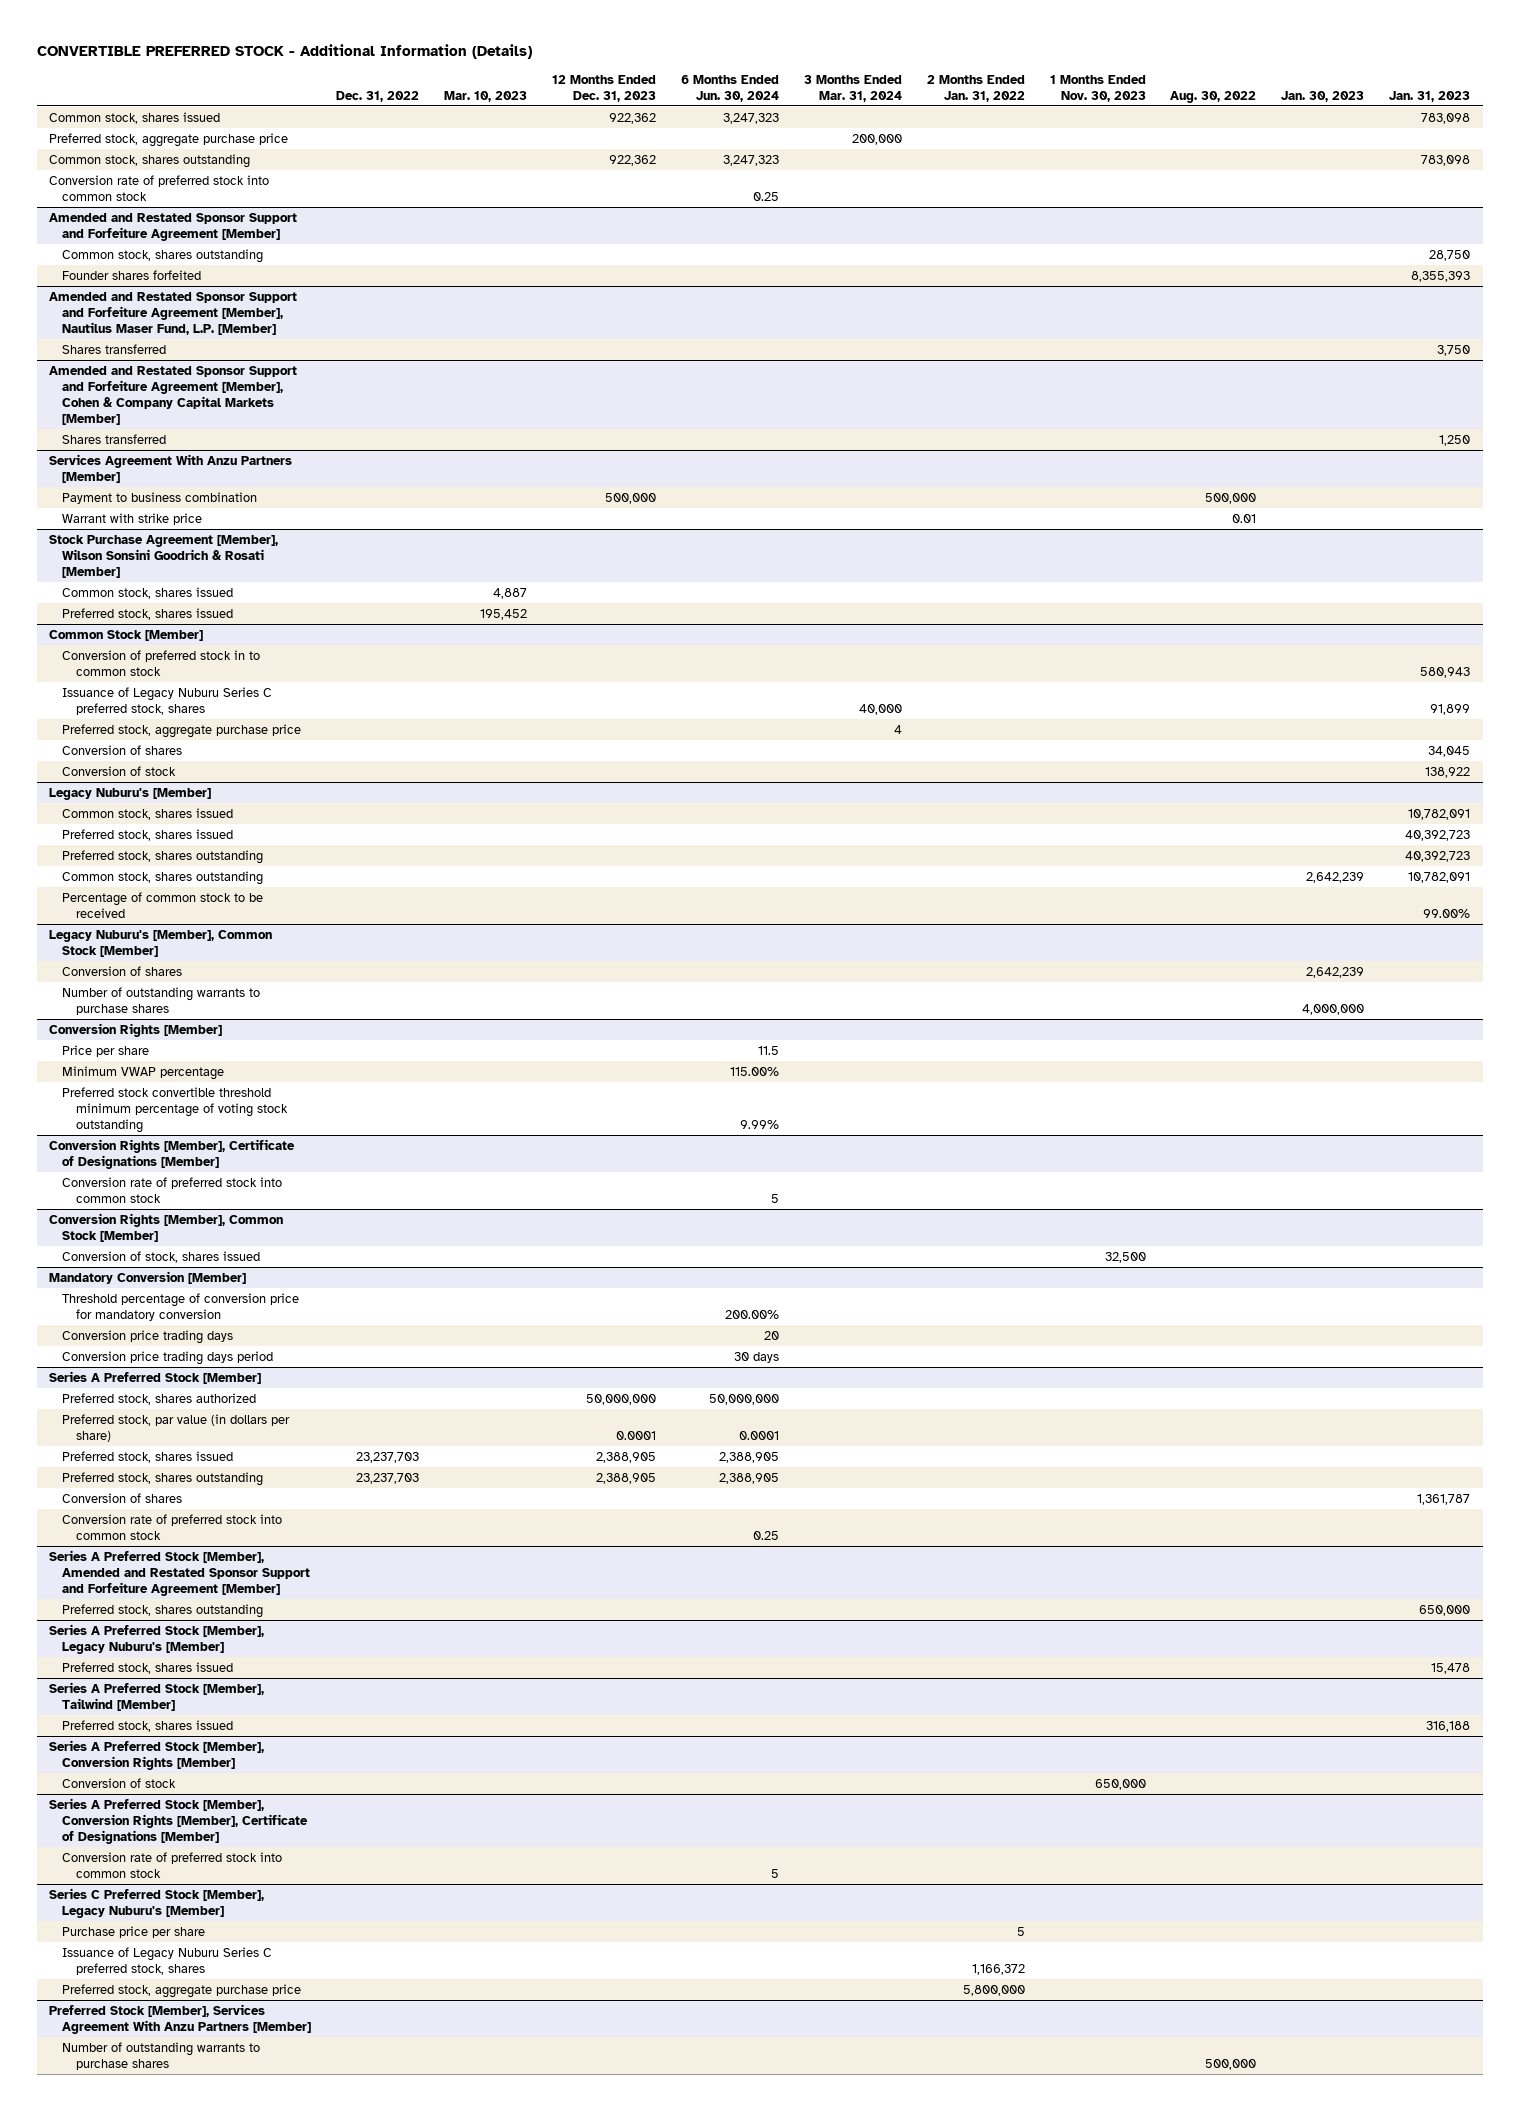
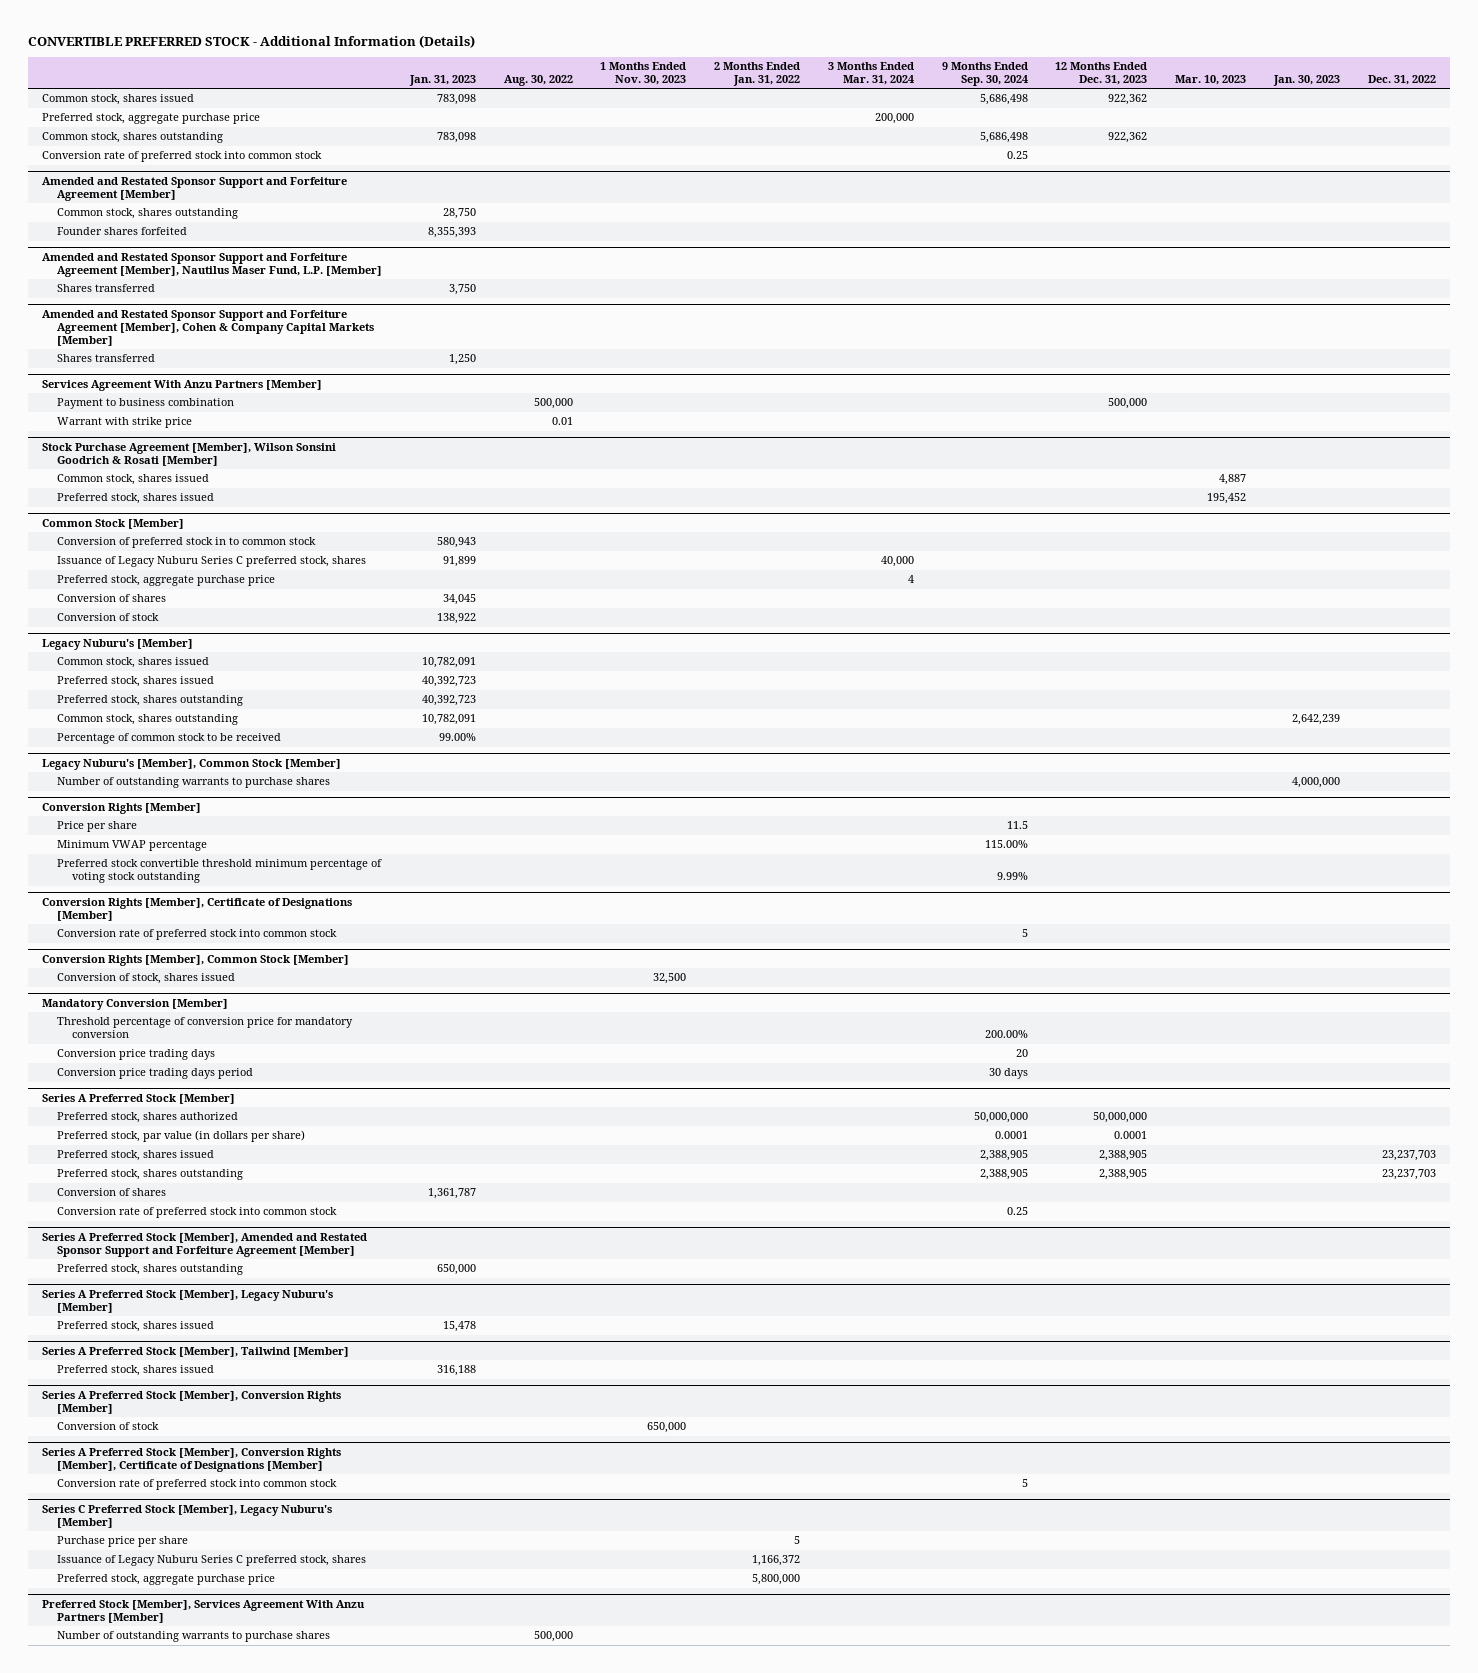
[680,74,779,102] 6 Months Ended Jun. 30, 2024 -> none
none -> [941,62,1028,87] 9 Months Ended Sep. 30, 2024
[62,965,183,976] Conversion of shares -> none

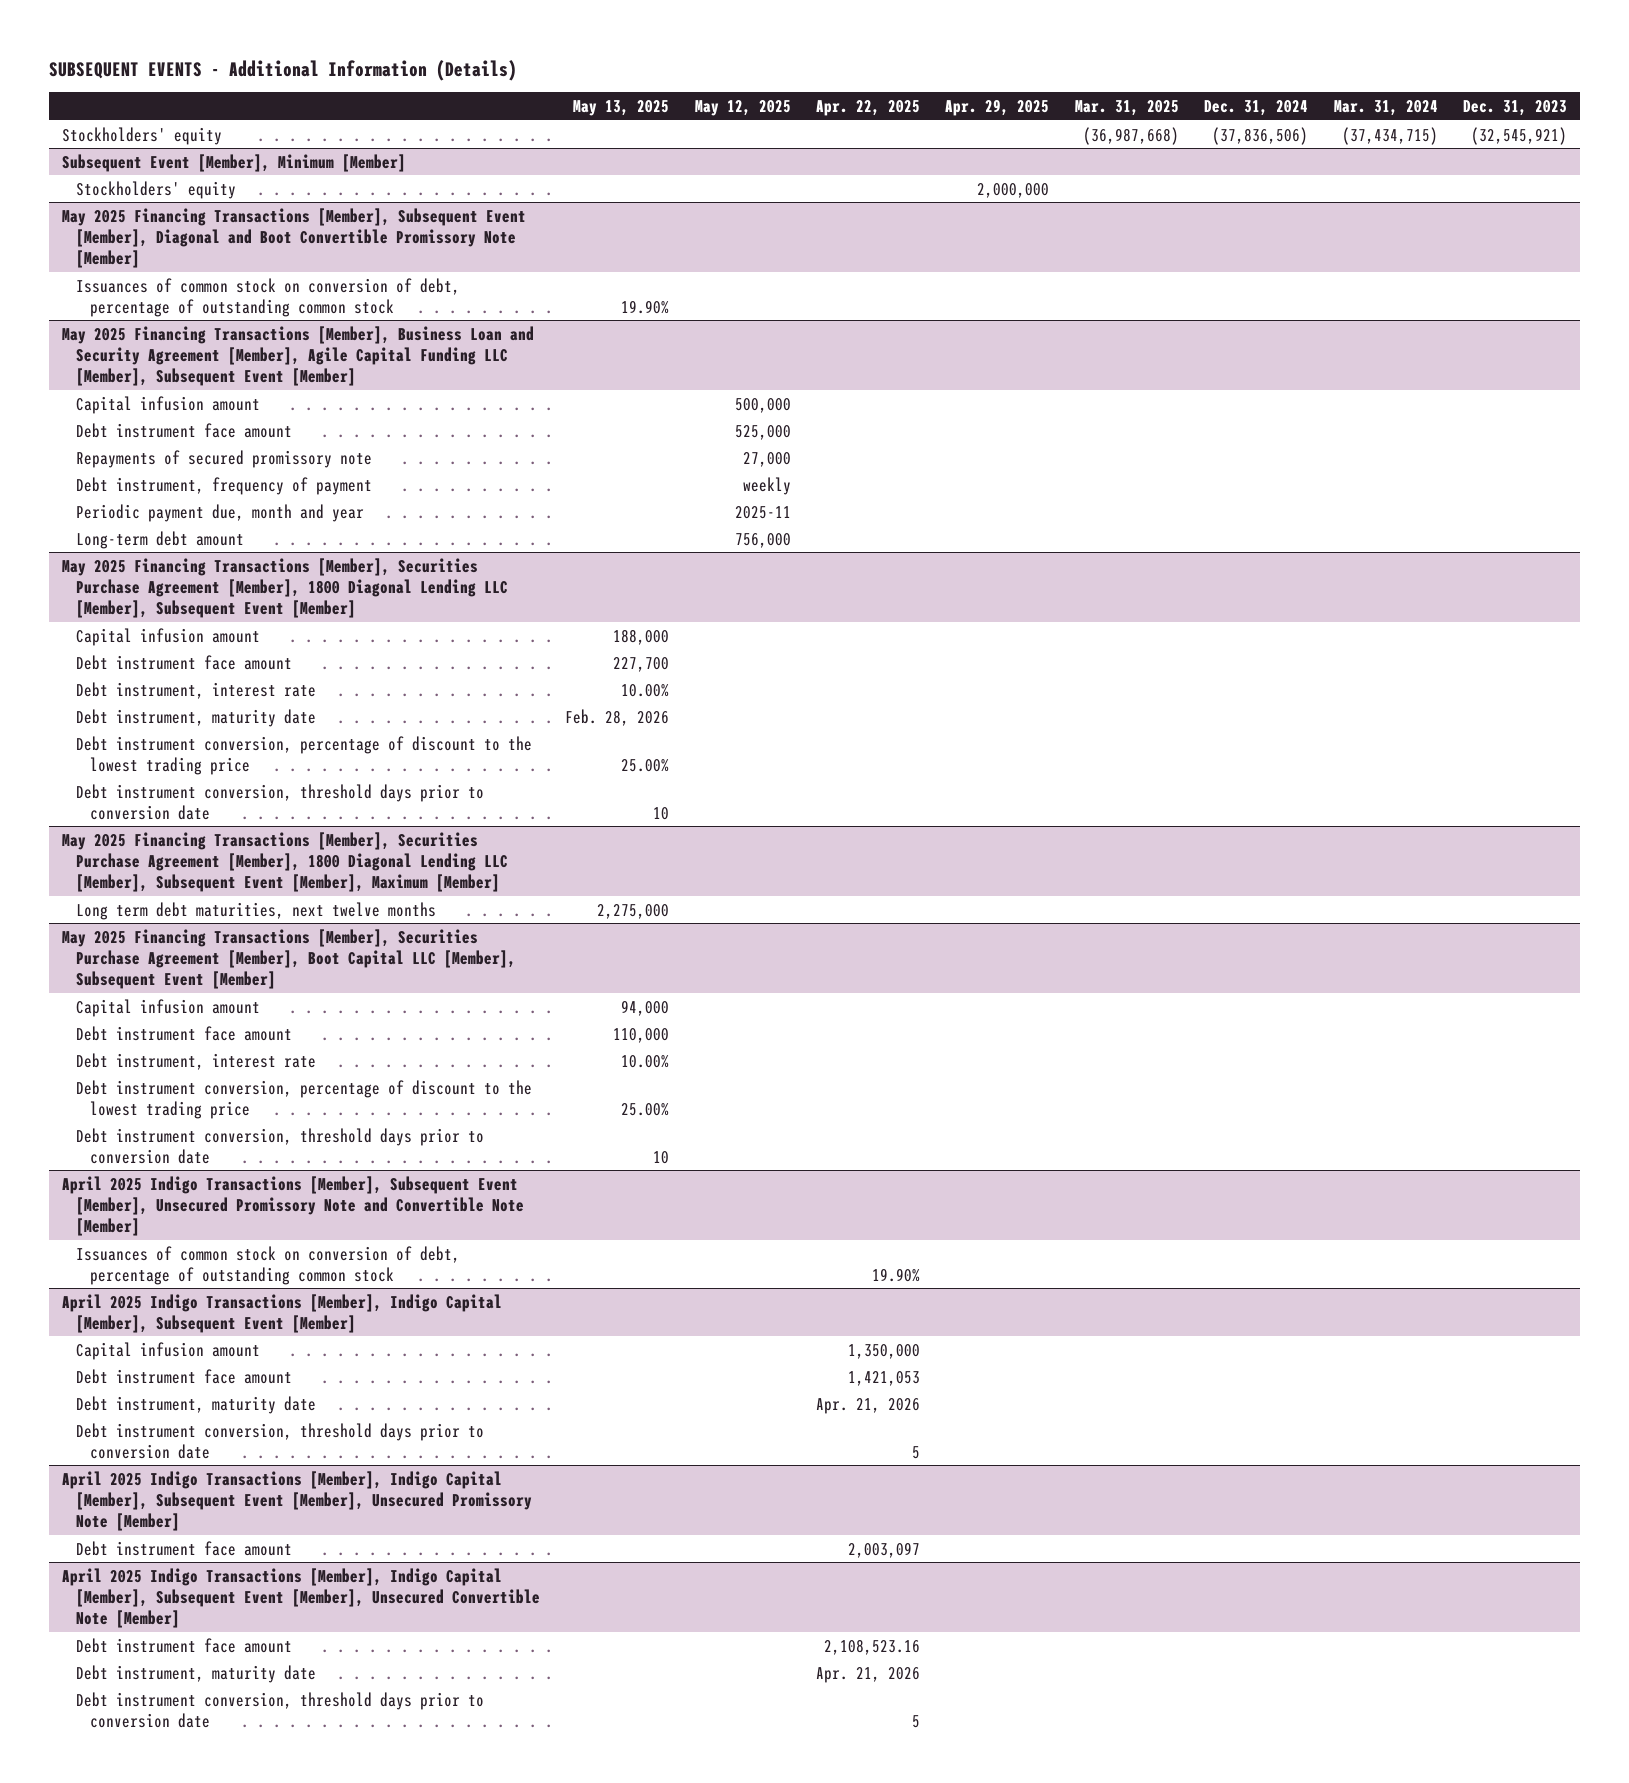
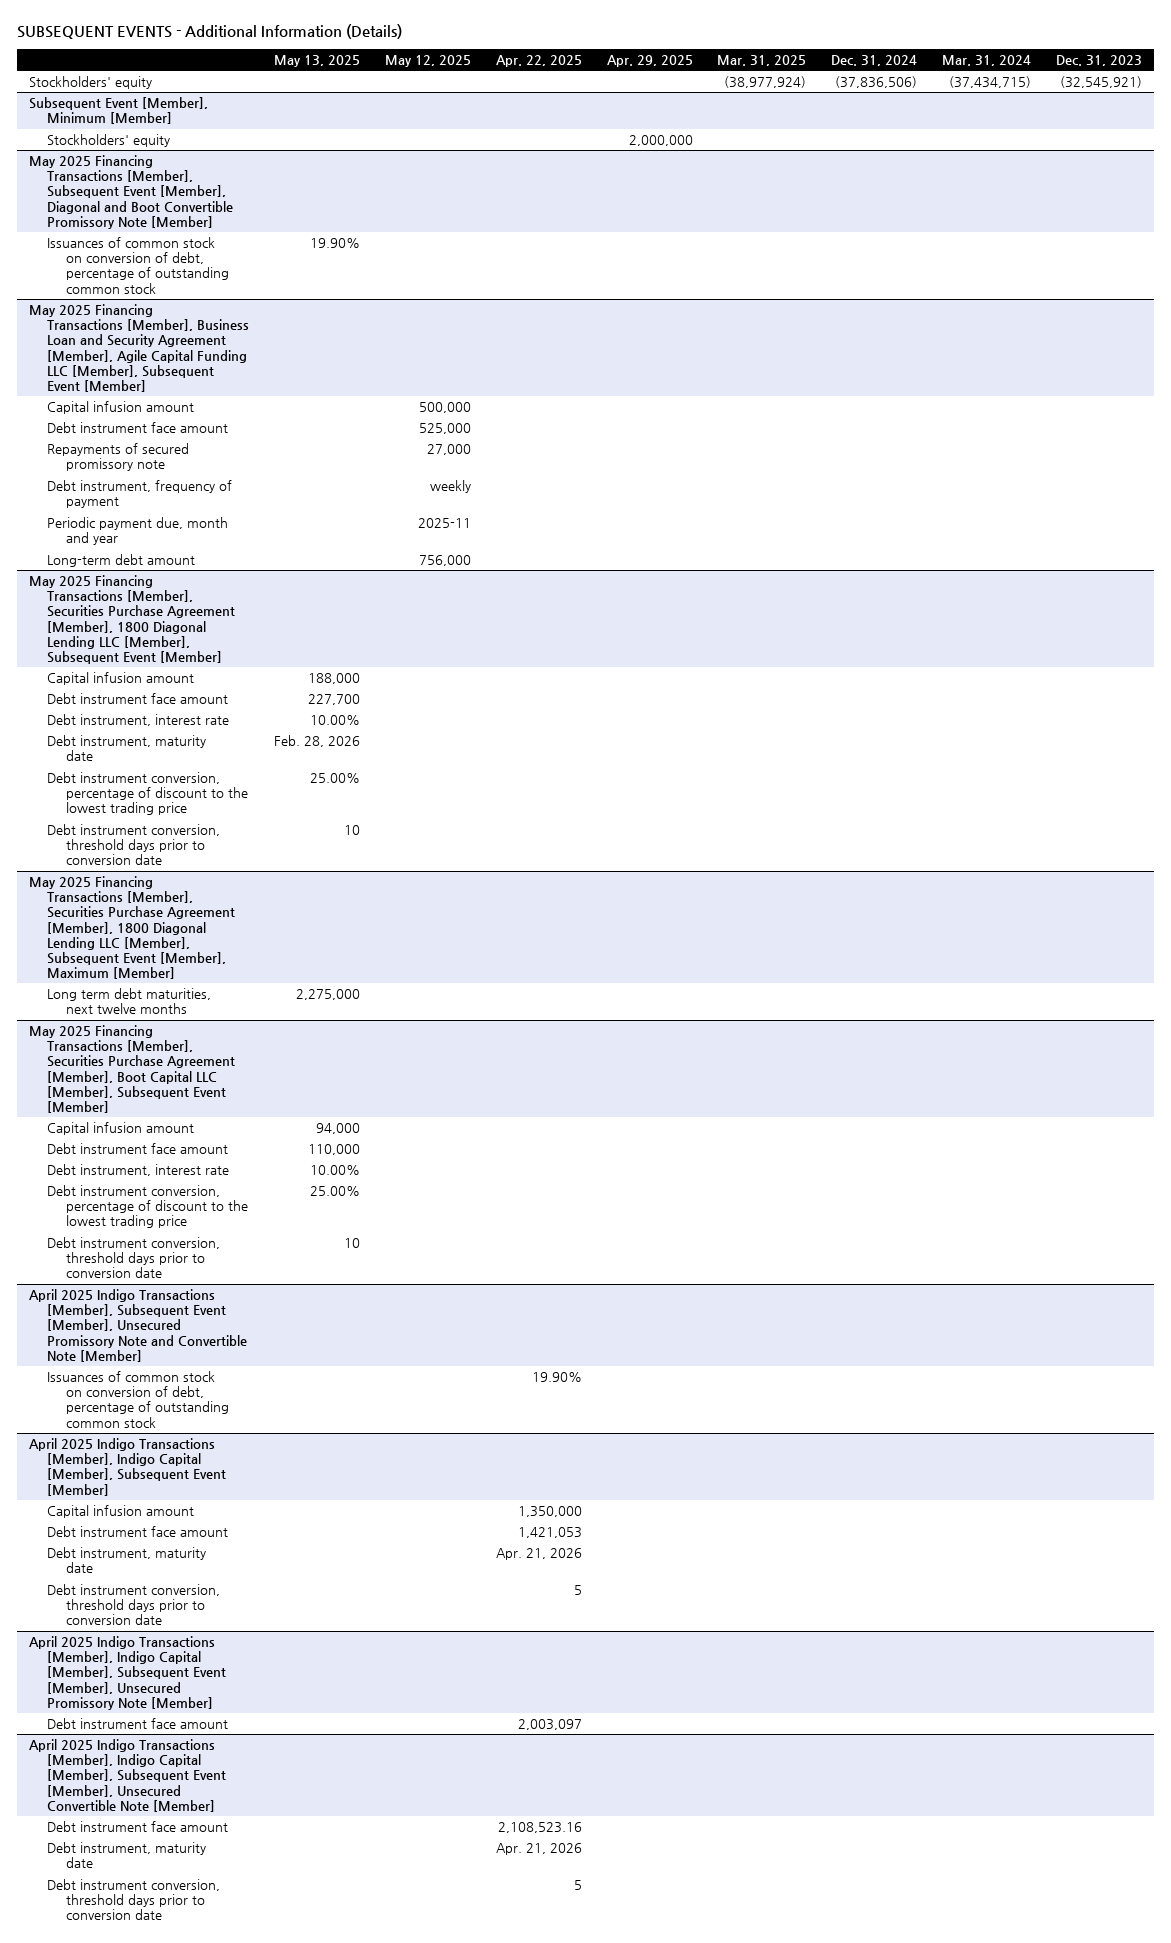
[1082,126,1179,145] (36,987,668) -> [724,76,807,89] (38,977,924)

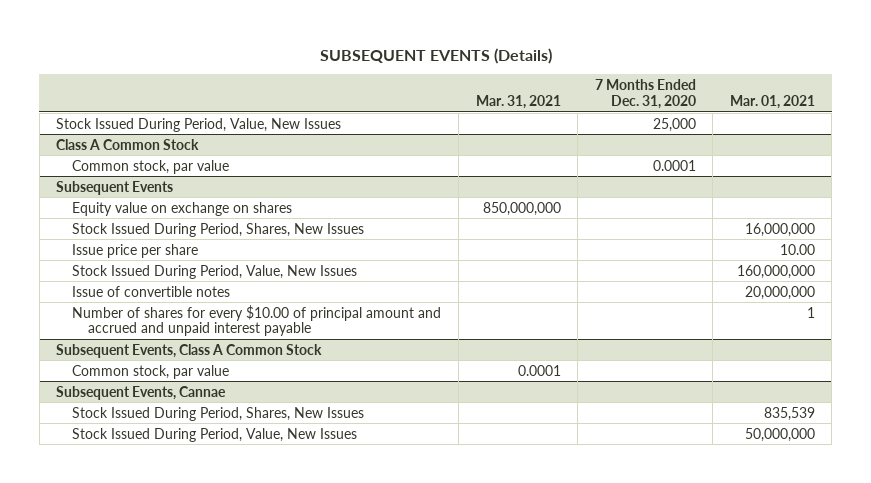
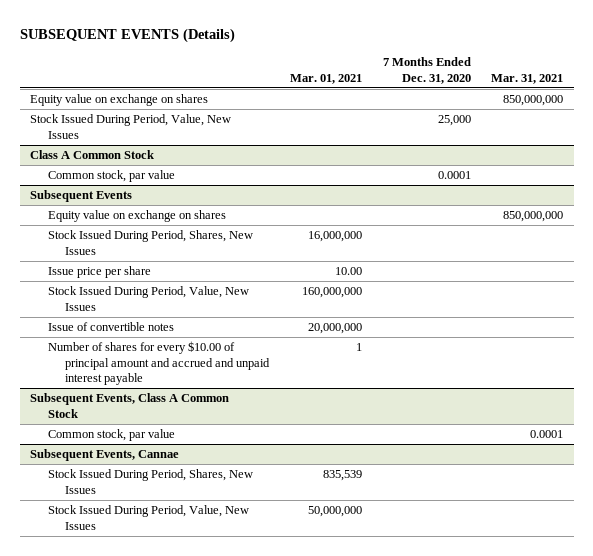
none -> [30,94,209,107] Equity value on exchange on shares

